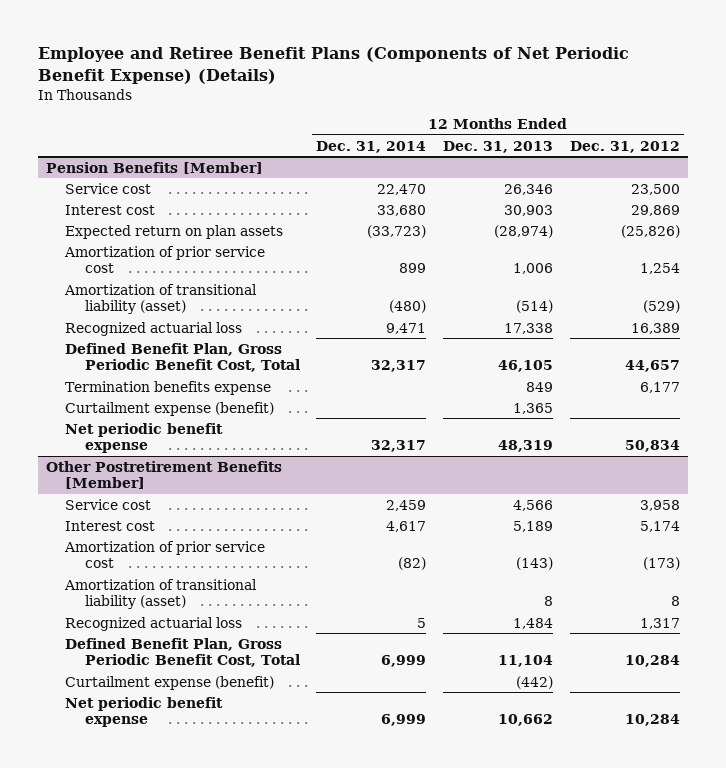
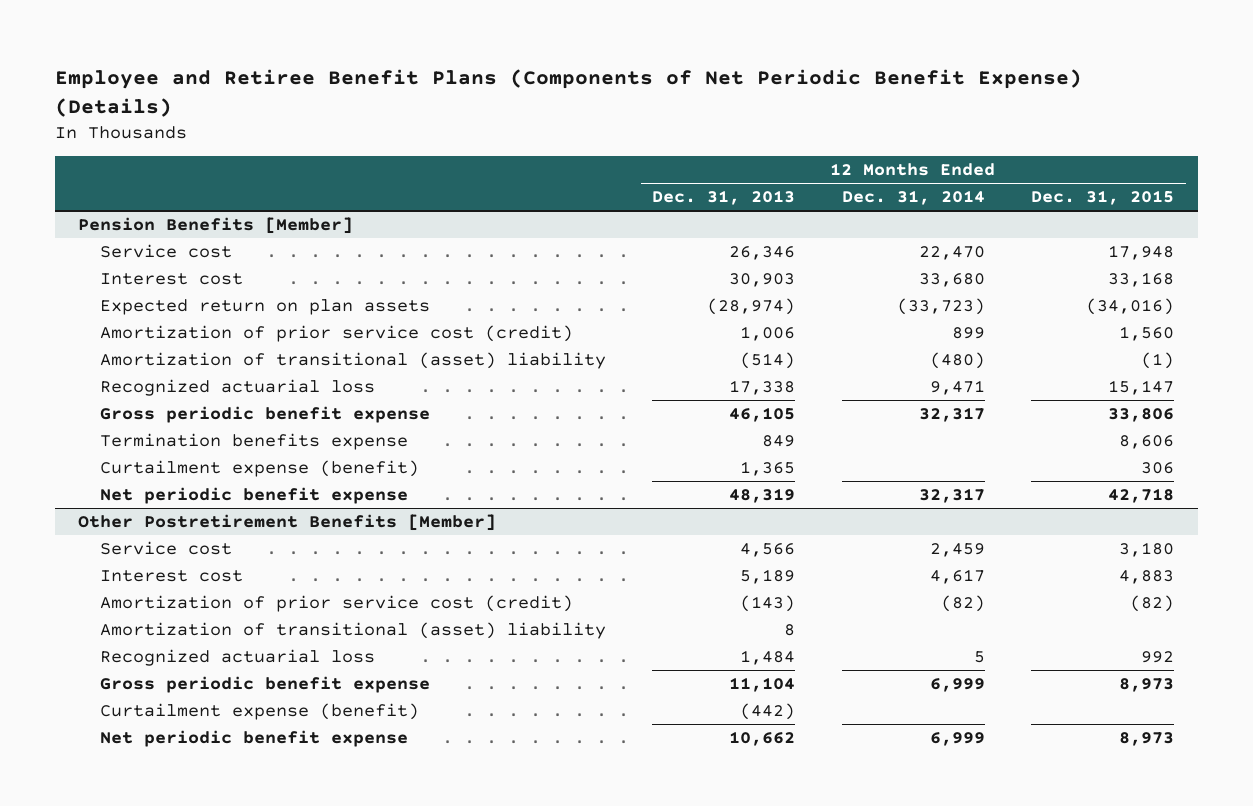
[569,140,680,153] Dec. 31, 2012 -> none
none -> [1031,190,1175,206] Dec. 31, 2015
[64,245,266,273] Amortization of prior service cost -> [100,324,574,342] Amortization of prior service cost (credit)
[64,283,258,314] Amortization of transitional liability (asset) -> [100,351,607,369] Amortization of transitional (asset) liability
[65,342,300,372] Defined Benefit Plan, Gross Periodic Benefit Cost, Total -> [100,405,431,423] Gross periodic benefit expense
[64,540,266,568] Amortization of prior service cost -> [100,594,574,612] Amortization of prior service cost (credit)
[64,578,258,609] Amortization of transitional liability (asset) -> [100,621,607,639] Amortization of transitional (asset) liability
[65,637,300,667] Defined Benefit Plan, Gross Periodic Benefit Cost, Total -> [100,675,431,693] Gross periodic benefit expense

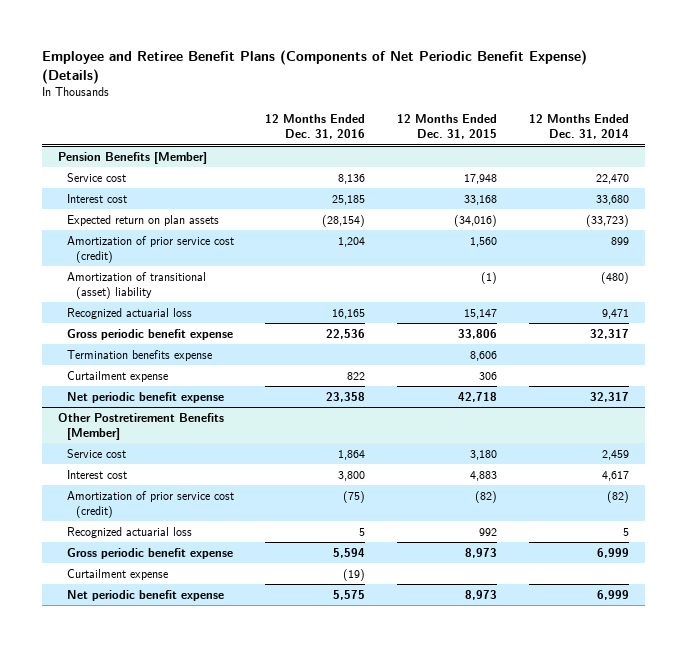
[652,190,796,206] Dec. 31, 2013 -> none
none -> [265,114,366,140] 12 Months Ended Dec. 31, 2016
[100,459,420,477] Curtailment expense (benefit) -> [66,370,168,382] Curtailment expense
[100,621,607,639] Amortization of transitional (asset) liability -> none
[100,702,420,720] Curtailment expense (benefit) -> [66,568,168,580] Curtailment expense

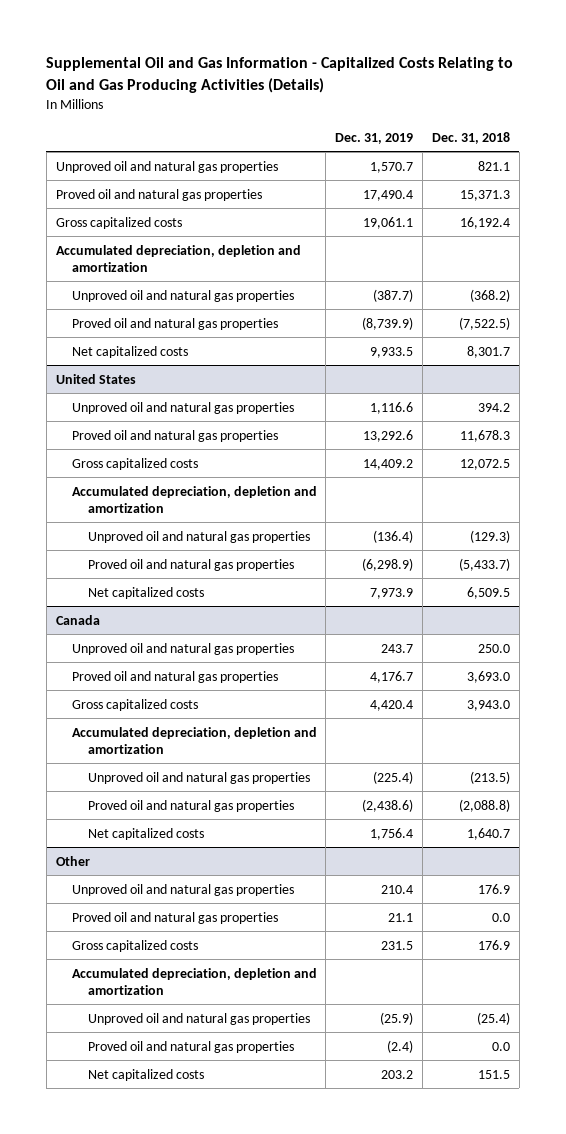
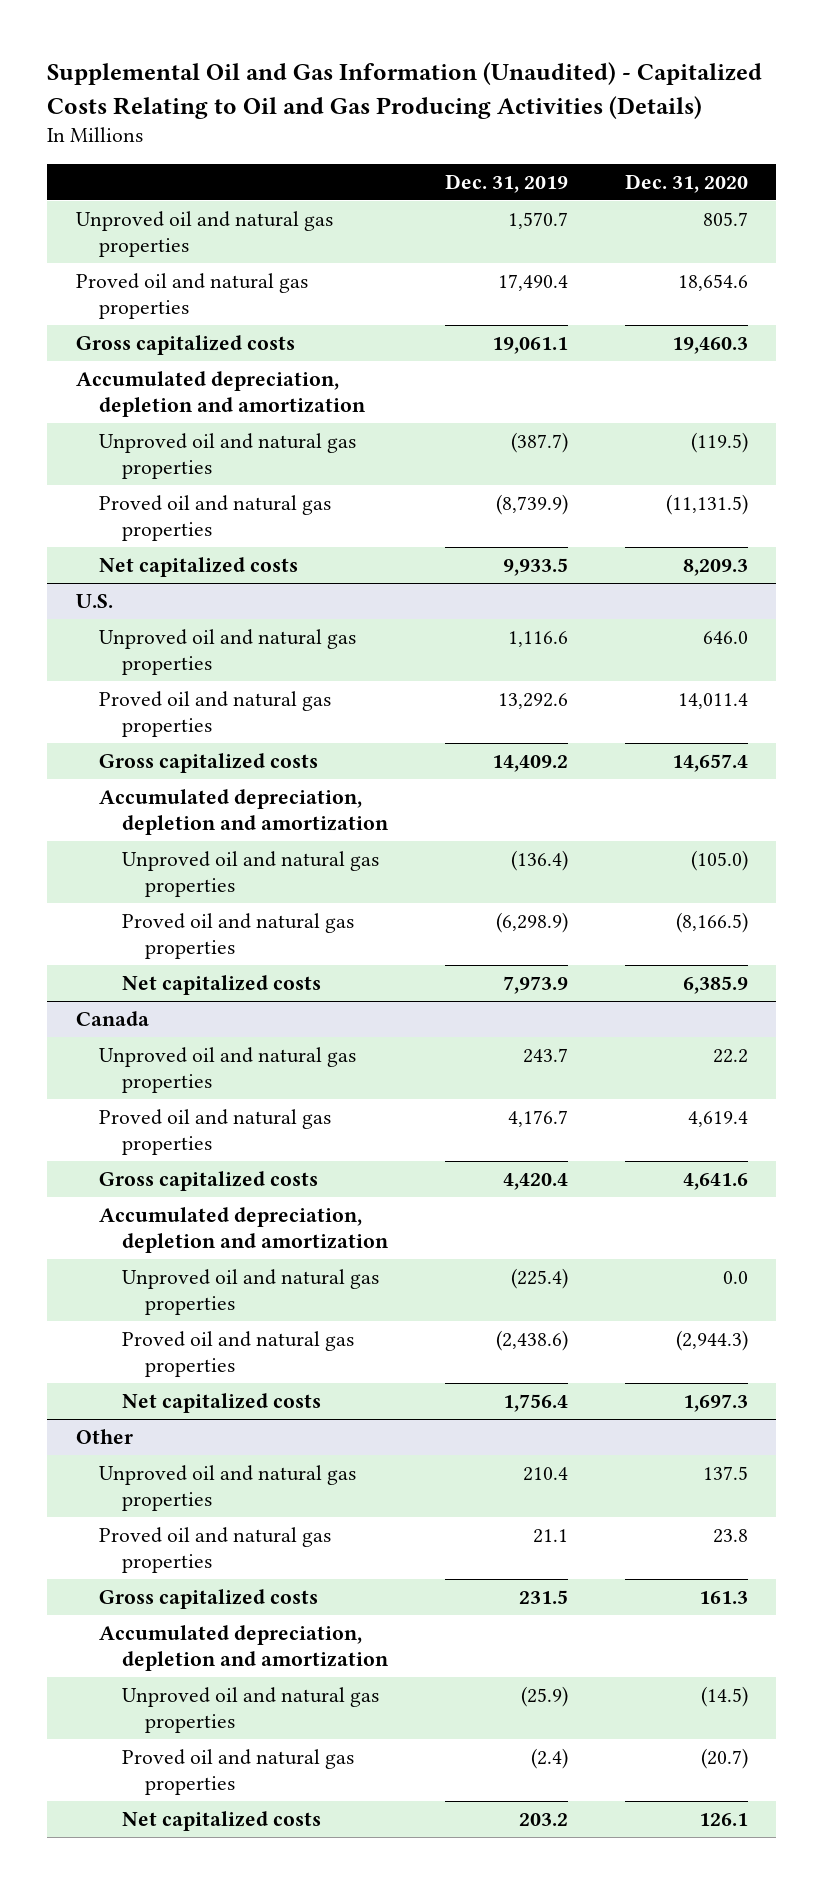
[46,57,514,93] Supplemental Oil and Gas Information - Capitalized Costs Relating to Oil and Gas Producing Activities (Details) -> [47,62,763,119] Supplemental Oil and Gas Information (Unaudited) - Capitalized Costs Relating to Oil and Gas Producing Activities (Details)
[432,131,511,144] Dec. 31, 2018 -> none
none -> [624,173,748,193] Dec. 31, 2020
[55,373,136,384] United States -> [75,593,113,608] U.S.

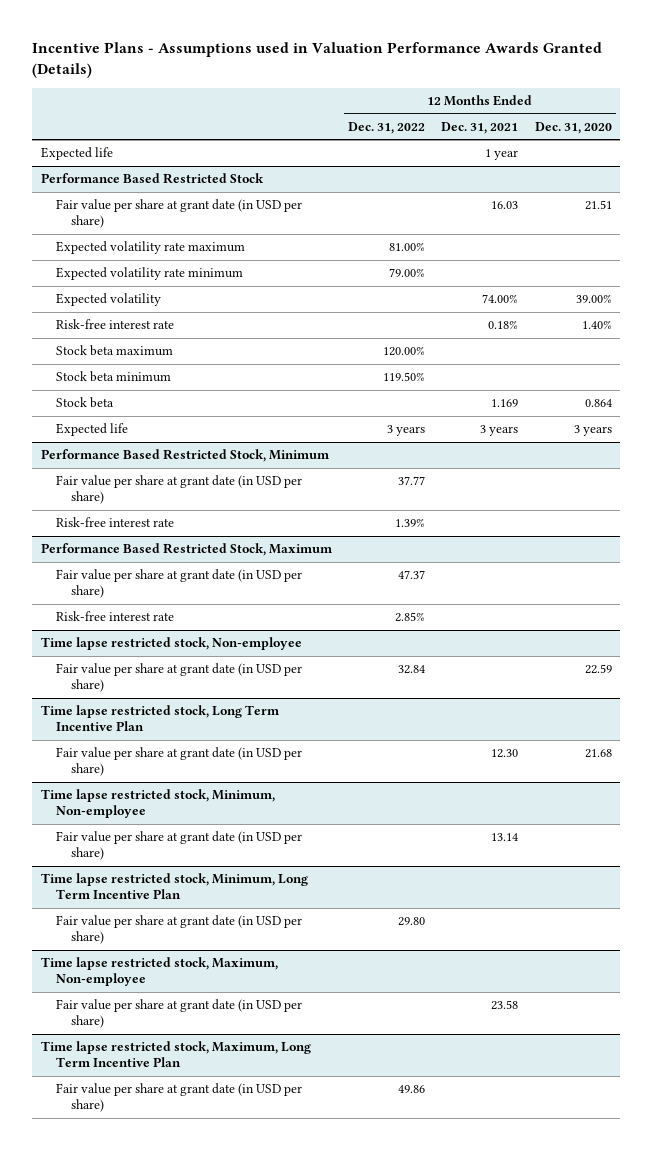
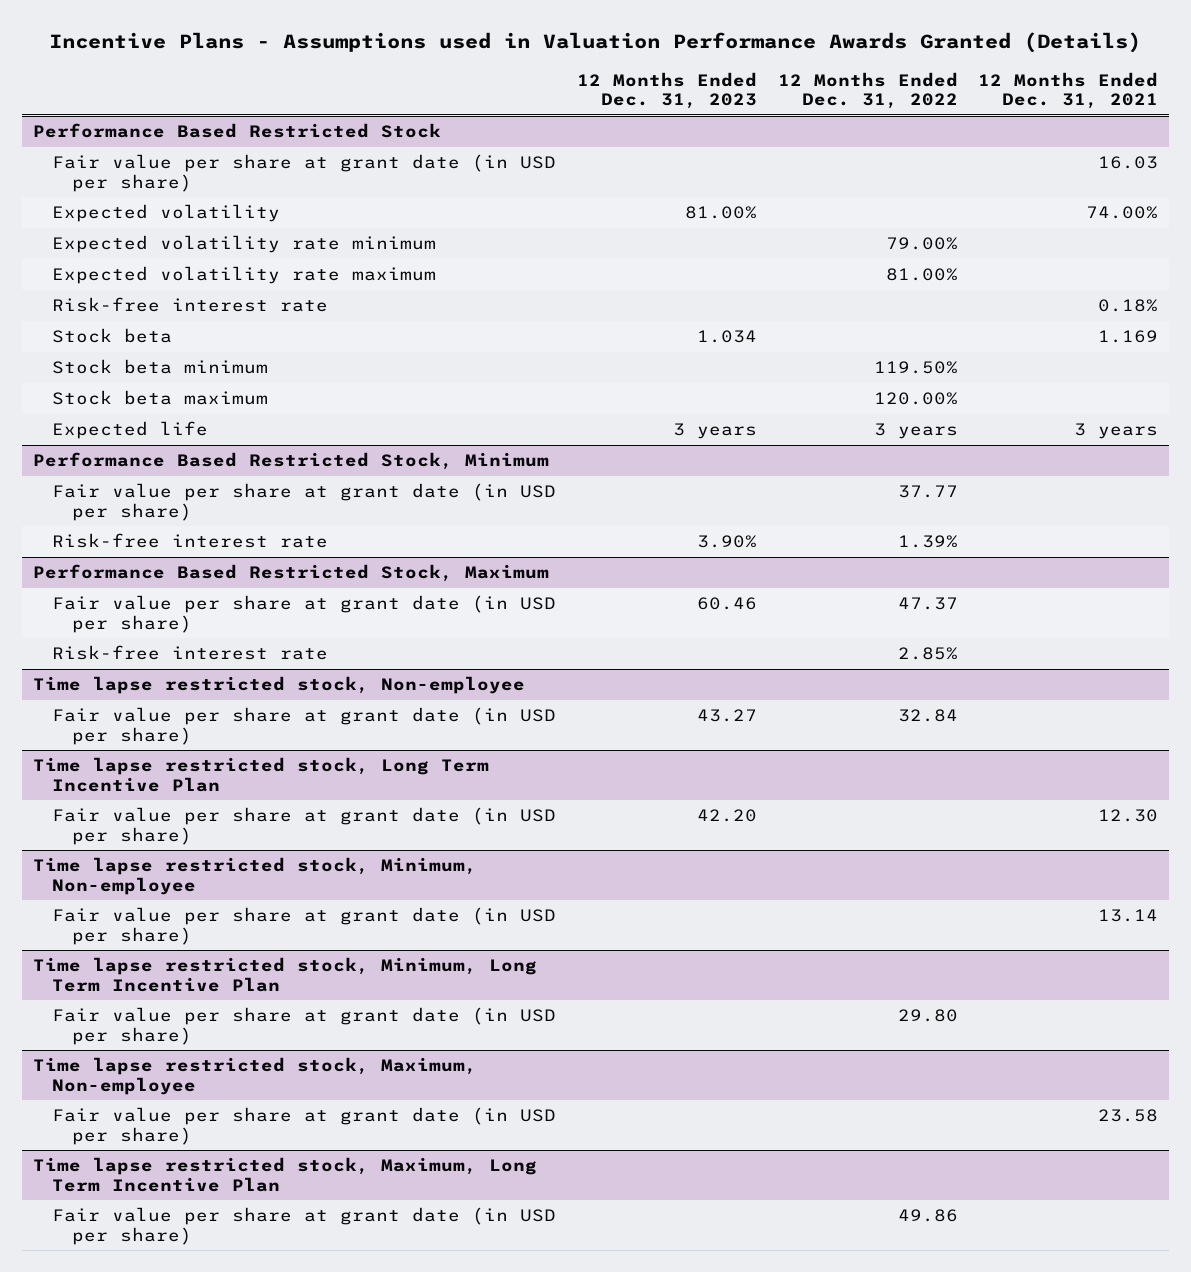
[534,121,612,134] Dec. 31, 2020 -> none
none -> [576,71,757,110] 12 Months Ended Dec. 31, 2023
[40,147,113,161] Expected life -> none
[55,267,243,281] Expected volatility rate minimum -> [52,235,437,254] Expected volatility rate minimum
[55,241,245,255] Expected volatility rate maximum -> [52,266,437,285] Expected volatility rate maximum
[55,371,171,383] Stock beta minimum -> [52,359,269,375] Stock beta minimum
[55,345,173,357] Stock beta maximum -> [52,390,269,406] Stock beta maximum

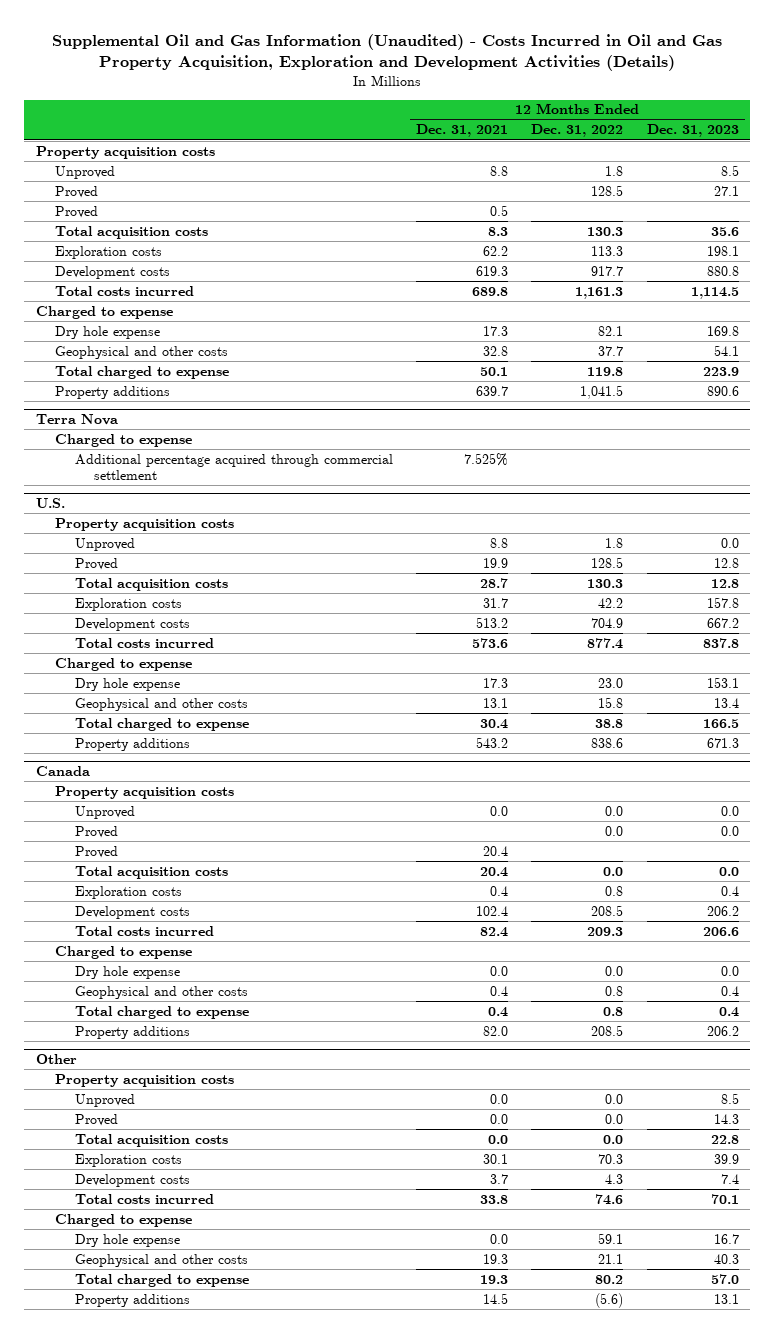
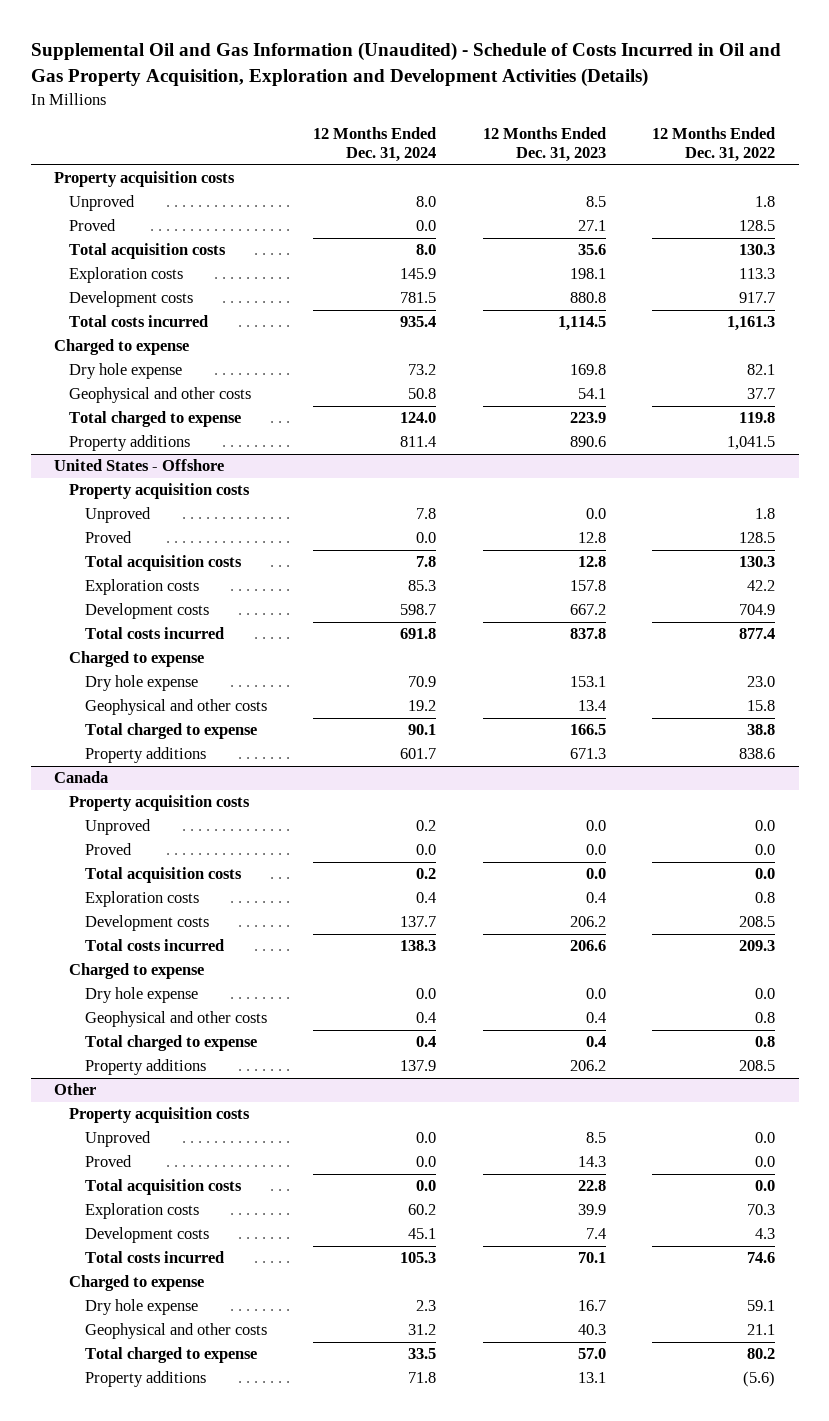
[52,33,723,72] Supplemental Oil and Gas Information (Unaudited) - Costs Incurred in Oil and Gas Property Acquisition, Exploration and Development Activities (Details) -> [30,42,781,88] Supplemental Oil and Gas Information (Unaudited) - Schedule of Costs Incurred in Oil and Gas Property Acquisition, Exploration and Development Activities (Details)
[416,124,509,138] Dec. 31, 2021 -> none
none -> [313,126,437,163] 12 Months Ended Dec. 31, 2024
[55,205,99,218] Proved -> none
[35,413,118,425] Terra Nova -> none
[55,433,193,447] Charged to expense -> none
[74,453,393,481] Additional percentage acquired through commercial settlement -> none
[35,497,65,508] U.S. -> [53,459,224,472] United States - Offshore
[74,845,118,858] Proved -> none

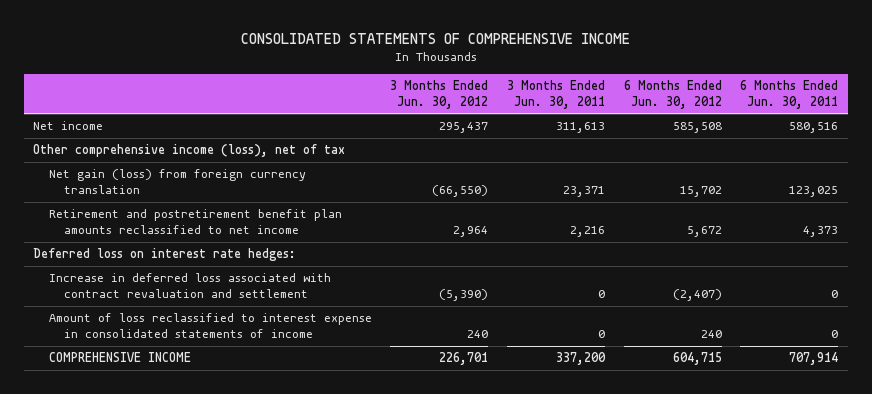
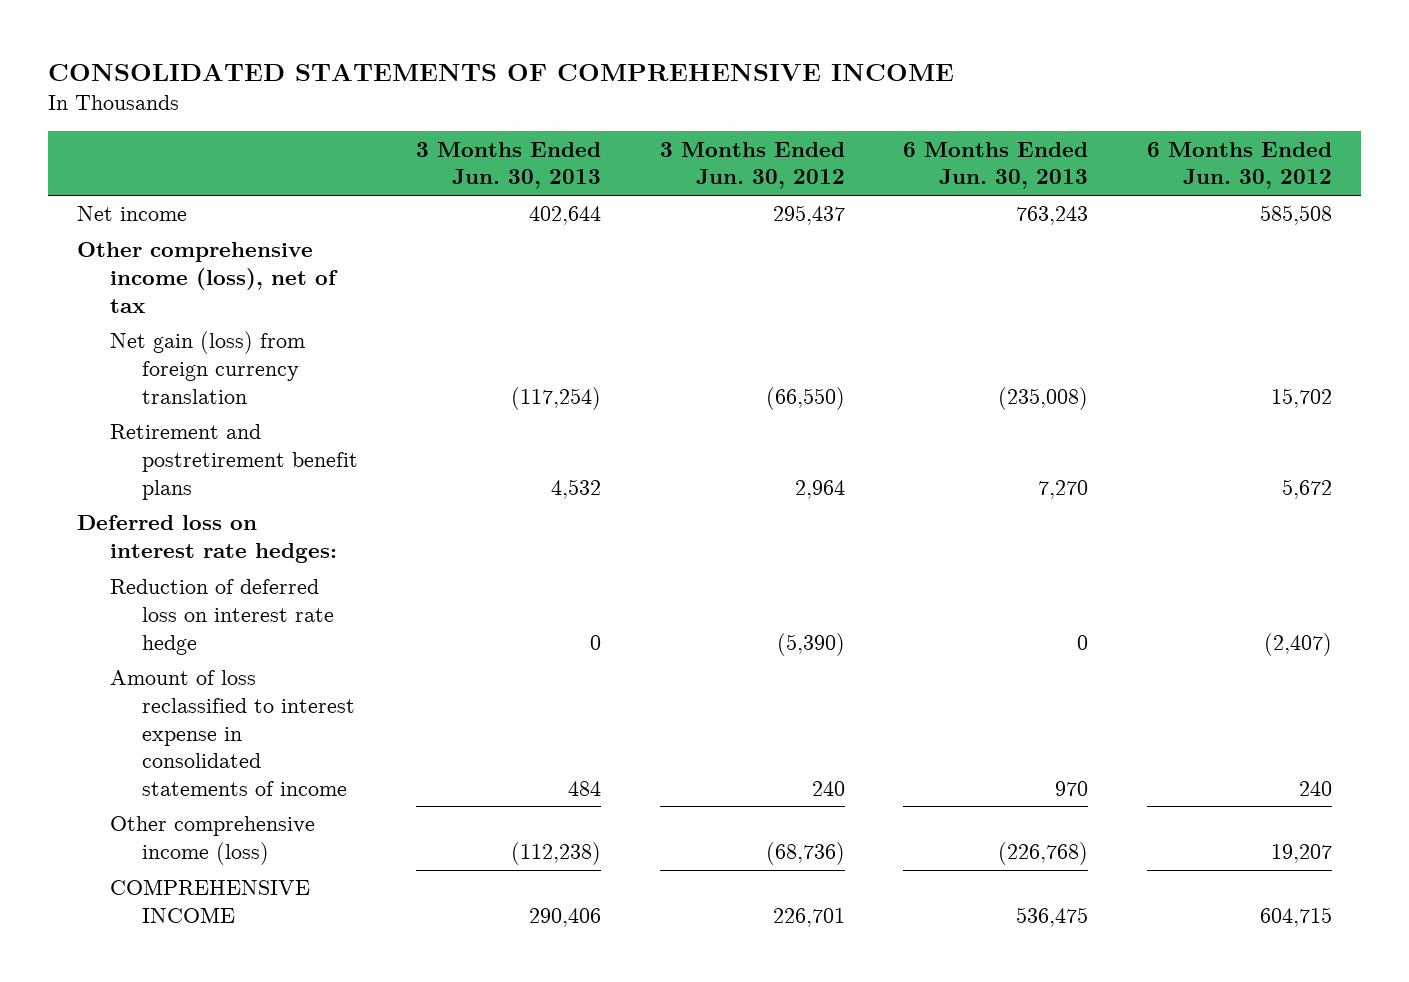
[506,80,605,109] 3 Months Ended Jun. 30, 2011 -> none
[740,80,839,109] 6 Months Ended Jun. 30, 2011 -> none
none -> [416,141,602,190] 3 Months Ended Jun. 30, 2013
none -> [903,141,1089,190] 6 Months Ended Jun. 30, 2013
[48,209,342,235] Retirement and postretirement benefit plan amounts reclassified to net income -> [109,424,359,500] Retirement and postretirement benefit plans
[48,273,331,299] Increase in deferred loss associated with contract revaluation and settlement -> [109,579,335,655] Reduction of deferred loss on interest rate hedge
none -> [109,816,315,865] Other comprehensive income (loss)

